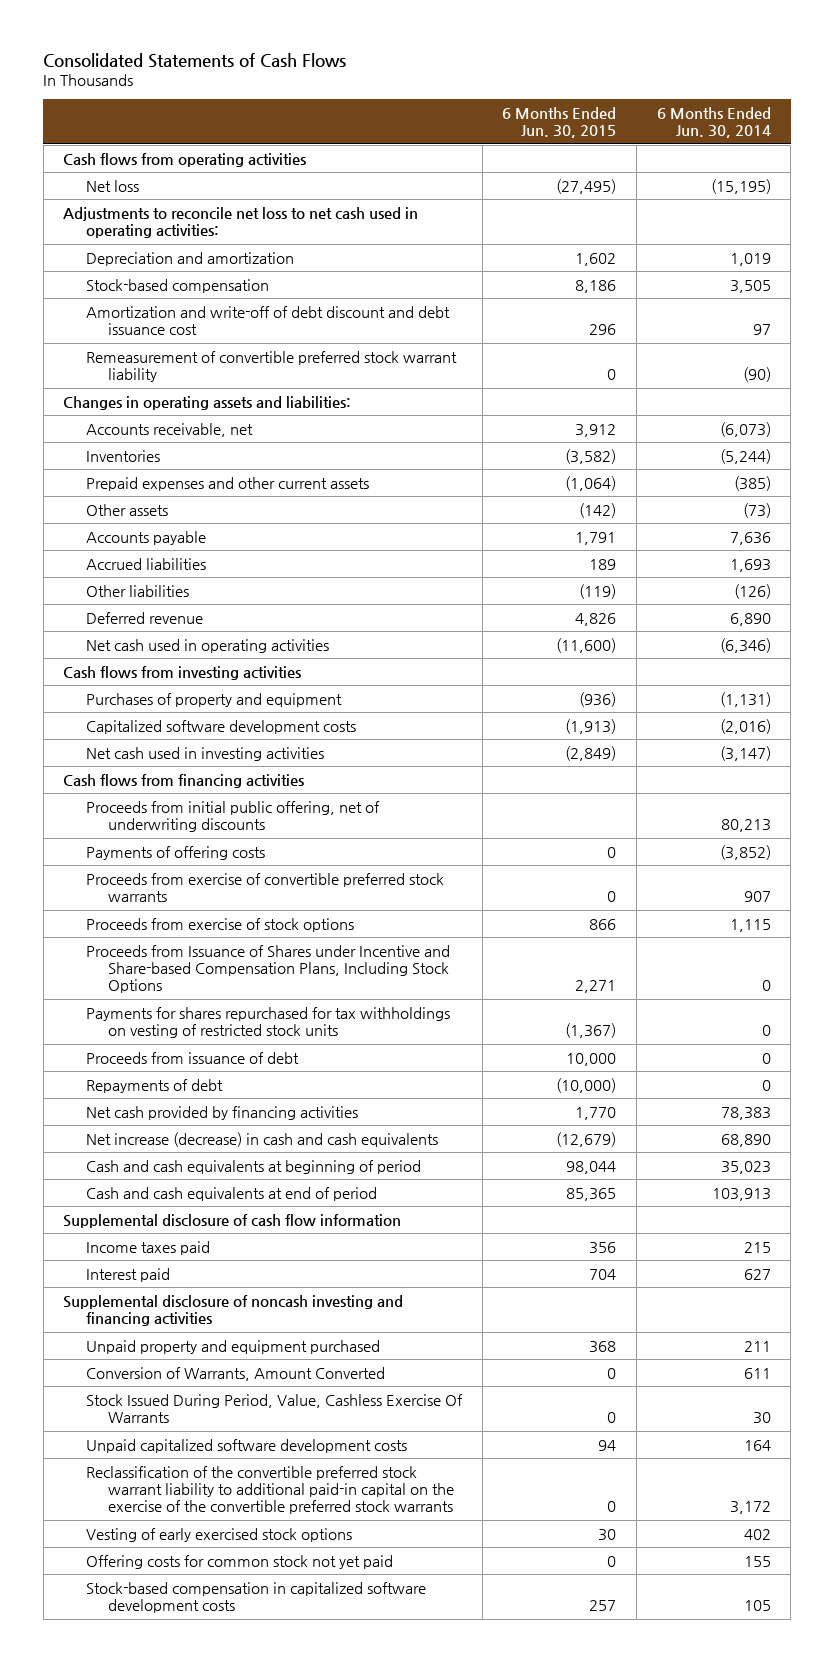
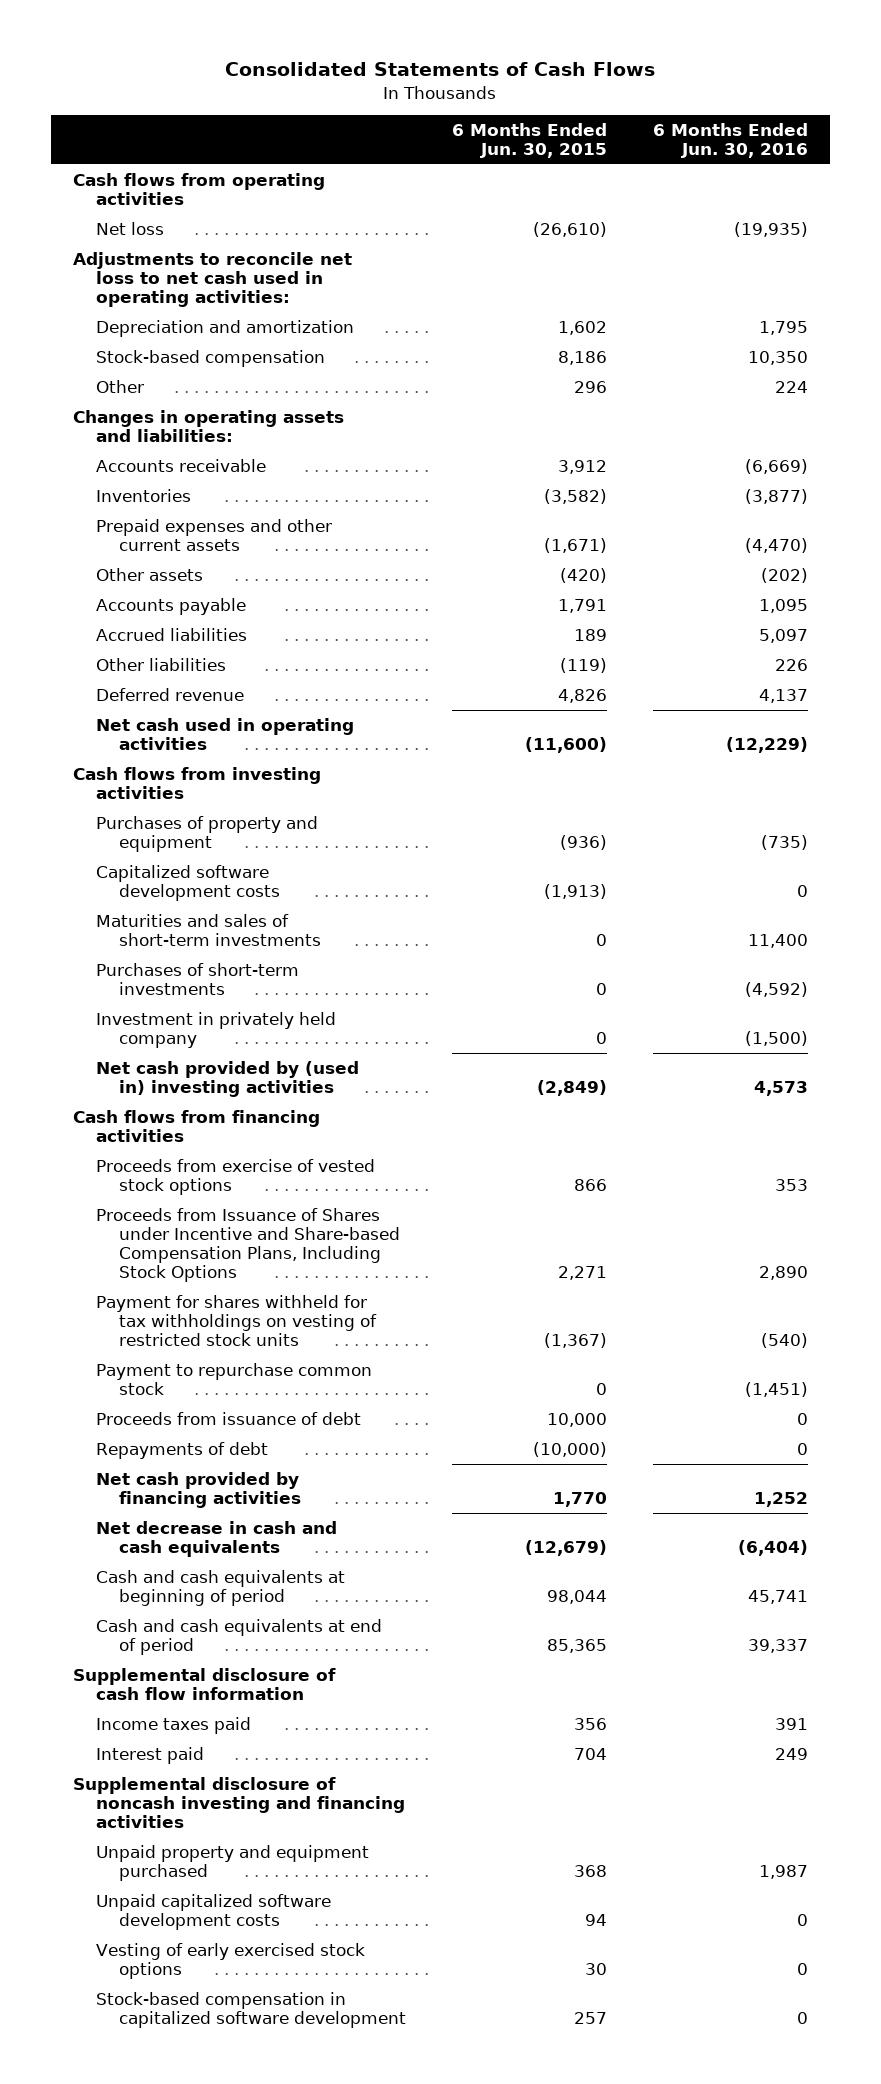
[656,107,771,139] 6 Months Ended Jun. 30, 2014 -> none
none -> [652,122,808,159] 6 Months Ended Jun. 30, 2016
[556,178,617,194] (27,495) -> [532,221,607,237] (26,610)
[85,350,457,382] Remeasurement of convertible preferred stock warrant liability -> none
[85,305,450,335] Amortization and write-off of debt discount and debt issuance cost -> [96,379,145,393] Other
[85,422,253,437] Accounts receivable, net -> [96,458,267,472] Accounts receivable
[565,475,617,491] (1,064) -> [543,538,607,554] (1,671)
[579,502,617,518] (142) -> [559,567,607,583] (420)
none -> [96,913,322,947] Maturities and sales of short-term investments
none -> [96,962,300,996] Purchases of short-term investments
none -> [96,1011,337,1049] Investment in privately held company
[85,746,324,761] Net cash used in investing activities -> [96,1060,360,1098] Net cash provided by (used in) investing activities
[85,800,380,832] Proceeds from initial public offering, net of underwriting discounts -> none
[85,845,265,860] Payments of offering costs -> none
[85,872,444,902] Proceeds from exercise of convertible preferred stock warrants -> none
[85,917,354,932] Proceeds from exercise of stock options -> [96,1158,376,1196] Proceeds from exercise of vested stock options
[85,1006,450,1038] Payments for shares repurchased for tax withholdings on vesting of restricted stock units -> [96,1294,378,1347] Payment for shares withheld for tax withholdings on vesting of restricted stock units
none -> [96,1362,373,1396] Payment to repurchase common stock
[85,1131,438,1147] Net increase (decrease) in cash and cash equivalents -> [96,1520,338,1558] Net decrease in cash and cash equivalents
[85,1366,385,1381] Conversion of Warrants, Amount Converted -> none
[85,1393,463,1423] Stock Issued During Period, Value, Cashless Exercise Of Warrants -> none
[85,1465,455,1515] Reclassification of the convertible preferred stock warrant liability to additional paid-in capital on the exercise of the convertible preferred stock warrants -> none
[85,1554,393,1569] Offering costs for common stock not yet paid -> none
[85,1581,426,1613] Stock-based compensation in capitalized software development costs -> [96,1991,407,2029] Stock-based compensation in capitalized software development

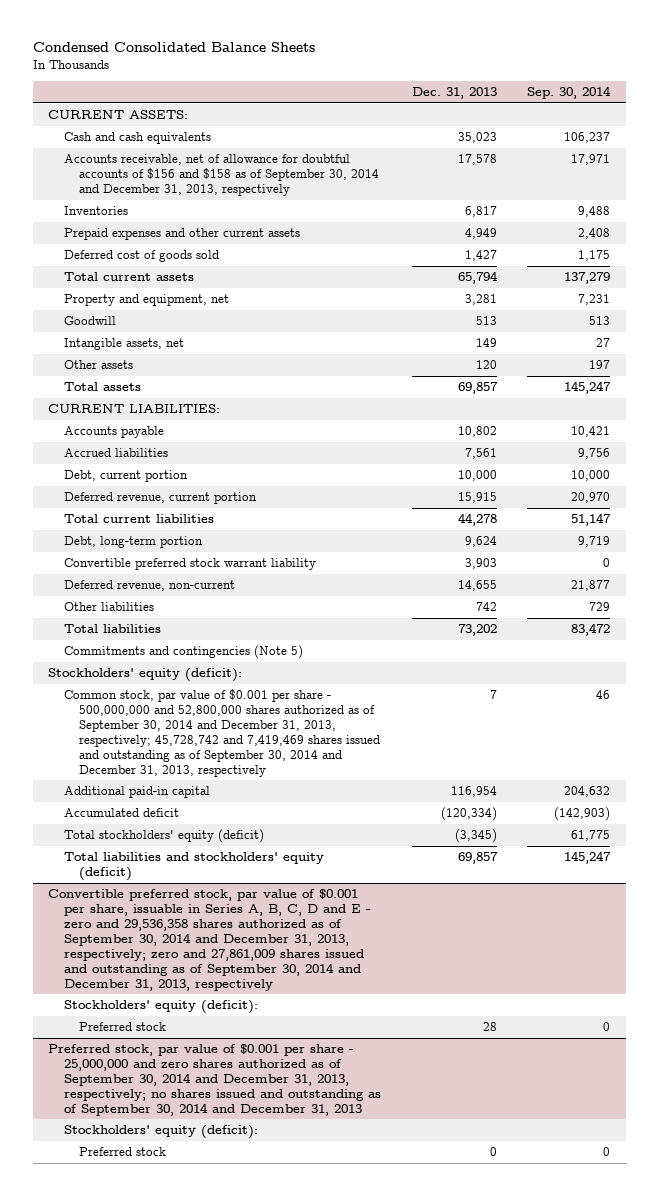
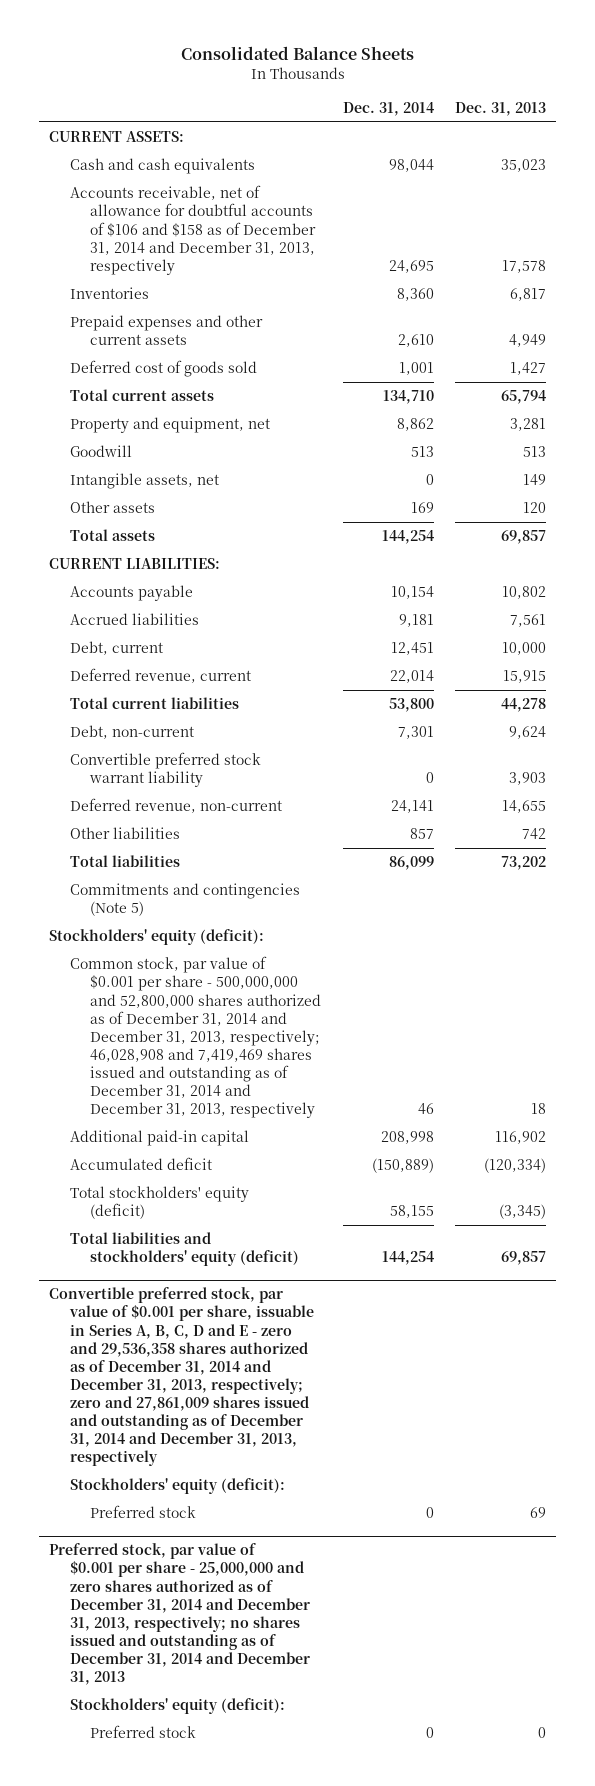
[32,41,315,52] Condensed Consolidated Balance Sheets -> [180,46,414,61] Consolidated Balance Sheets
[527,86,612,100] Sep. 30, 2014 -> none
none -> [342,101,434,116] Dec. 31, 2014
[63,154,380,196] Accounts receivable, net of allowance for doubtful accounts of $156 and $158 as of September 30, 2014 and December 31, 2013, respectively -> [69,185,317,275] Accounts receivable, net of allowance for doubtful accounts of $106 and $158 as of December 31, 2014 and December 31, 2013, respectively
[63,470,188,483] Debt, current portion -> [69,641,163,656] Debt, current
[63,492,257,505] Deferred revenue, current portion -> [69,668,251,684] Deferred revenue, current
[63,536,203,549] Debt, long-term portion -> [69,725,194,740] Debt, non-current
[63,689,381,777] Common stock, par value of $0.001 per share - 500,000,000 and 52,800,000 shares authorized as of September 30, 2014 and December 31, 2013, respectively; 45,728,742 and 7,419,469 shares issued and outstanding as of September 30, 2014 and December 31, 2013, respectively -> [69,956,322,1119] Common stock, par value of $0.001 per share - 500,000,000 and 52,800,000 shares authorized as of December 31, 2014 and December 31, 2013, respectively; 46,028,908 and 7,419,469 shares issued and outstanding as of December 31, 2014 and December 31, 2013, respectively
[489,690,497,700] 7 -> [530,1103,546,1115] 18
[450,786,497,798] 116,954 -> [494,1131,546,1145] 116,902
[48,889,371,991] Convertible preferred stock, par value of $0.001 per share, issuable in Series A, B, C, D and E - zero and 29,536,358 shares authorized as of September 30, 2014 and December 31, 2013, respectively; zero and 27,861,009 shares issued and outstanding as of September 30, 2014 and December 31, 2013, respectively -> [49,1287,314,1467] Convertible preferred stock, par value of $0.001 per share, issuable in Series A, B, C, D and E - zero and 29,536,358 shares authorized as of December 31, 2014 and December 31, 2013, respectively; zero and 27,861,009 shares issued and outstanding as of December 31, 2014 and December 31, 2013, respectively
[482,1022,497,1032] 28 -> [529,1507,546,1519] 69
[48,1044,381,1116] Preferred stock, par value of $0.001 per share - 25,000,000 and zero shares authorized as of September 30, 2014 and December 31, 2013, respectively; no shares issued and outstanding as of September 30, 2014 and December 31, 2013 -> [49,1543,310,1686] Preferred stock, par value of $0.001 per share - 25,000,000 and zero shares authorized as of December 31, 2014 and December 31, 2013, respectively; no shares issued and outstanding as of December 31, 2014 and December 31, 2013

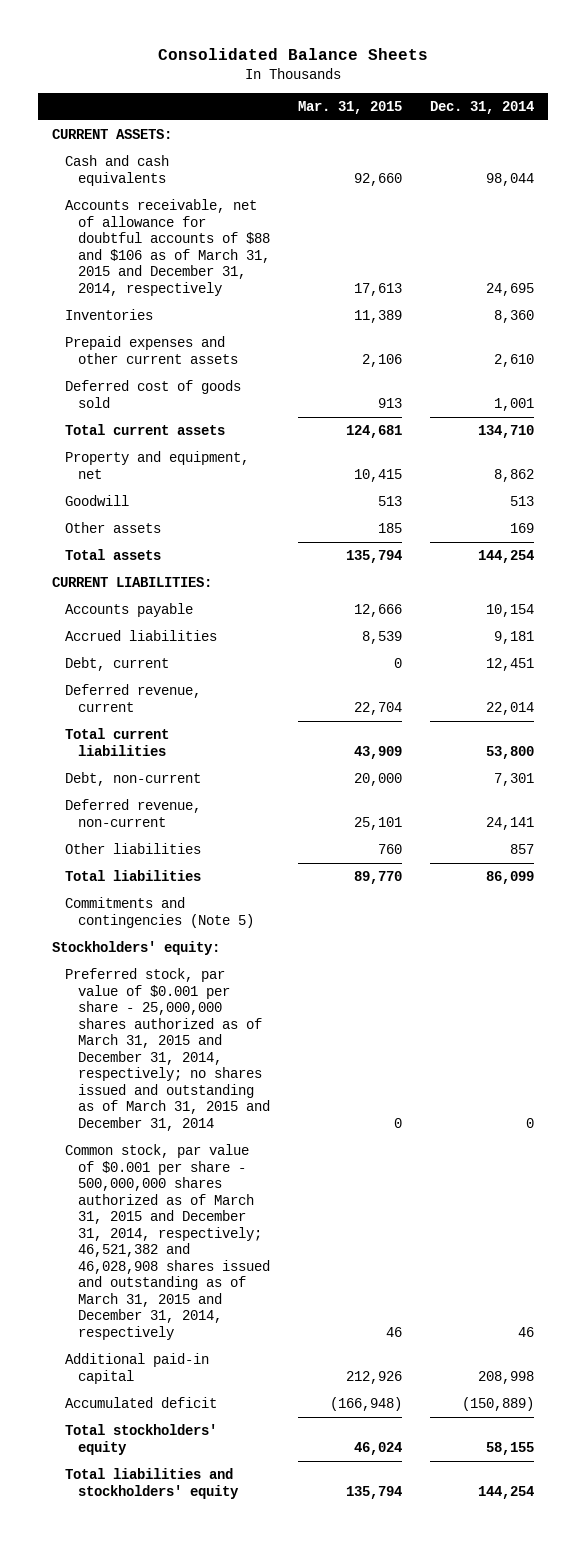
[454,101,546,116] Dec. 31, 2013 -> none
none -> [297,100,402,114] Mar. 31, 2015
[69,185,317,275] Accounts receivable, net of allowance for doubtful accounts of $106 and $158 as of December 31, 2014 and December 31, 2013, respectively -> [64,199,270,296] Accounts receivable, net of allowance for doubtful accounts of $88 and $106 as of March 31, 2015 and December 31, 2014, respectively
[69,473,219,490] Intangible assets, net -> none
[69,752,261,788] Convertible preferred stock warrant liability -> none
[49,929,265,946] Stockholders' equity (deficit): -> [51,941,220,956] Stockholders' equity:
none -> [64,968,270,1131] Preferred stock, par value of $0.001 per share - 25,000,000 shares authorized as of March 31, 2015 and December 31, 2014, respectively; no shares issued and outstanding as of March 31, 2015 and December 31, 2014
[69,956,322,1119] Common stock, par value of $0.001 per share - 500,000,000 and 52,800,000 shares authorized as of December 31, 2014 and December 31, 2013, respectively; 46,028,908 and 7,419,469 shares issued and outstanding as of December 31, 2014 and December 31, 2013, respectively -> [64,1144,270,1340] Common stock, par value of $0.001 per share - 500,000,000 shares authorized as of March 31, 2015 and December 31, 2014, respectively; 46,521,382 and 46,028,908 shares issued and outstanding as of March 31, 2015 and December 31, 2014, respectively
[49,1287,314,1467] Convertible preferred stock, par value of $0.001 per share, issuable in Series A, B, C, D and E - zero and 29,536,358 shares authorized as of December 31, 2014 and December 31, 2013, respectively; zero and 27,861,009 shares issued and outstanding as of December 31, 2014 and December 31, 2013, respectively -> none
[69,1478,285,1495] Stockholders' equity (deficit): -> none
[90,1505,197,1519] Preferred stock -> none
[49,1543,310,1686] Preferred stock, par value of $0.001 per share - 25,000,000 and zero shares authorized as of December 31, 2014 and December 31, 2013, respectively; no shares issued and outstanding as of December 31, 2014 and December 31, 2013 -> none
[69,1698,285,1715] Stockholders' equity (deficit): -> none
[90,1725,197,1739] Preferred stock -> none
[69,1186,249,1220] Total stockholders' equity (deficit) -> [64,1424,217,1455] Total stockholders' equity
[69,1232,300,1267] Total liabilities and stockholders' equity (deficit) -> [64,1468,239,1499] Total liabilities and stockholders' equity

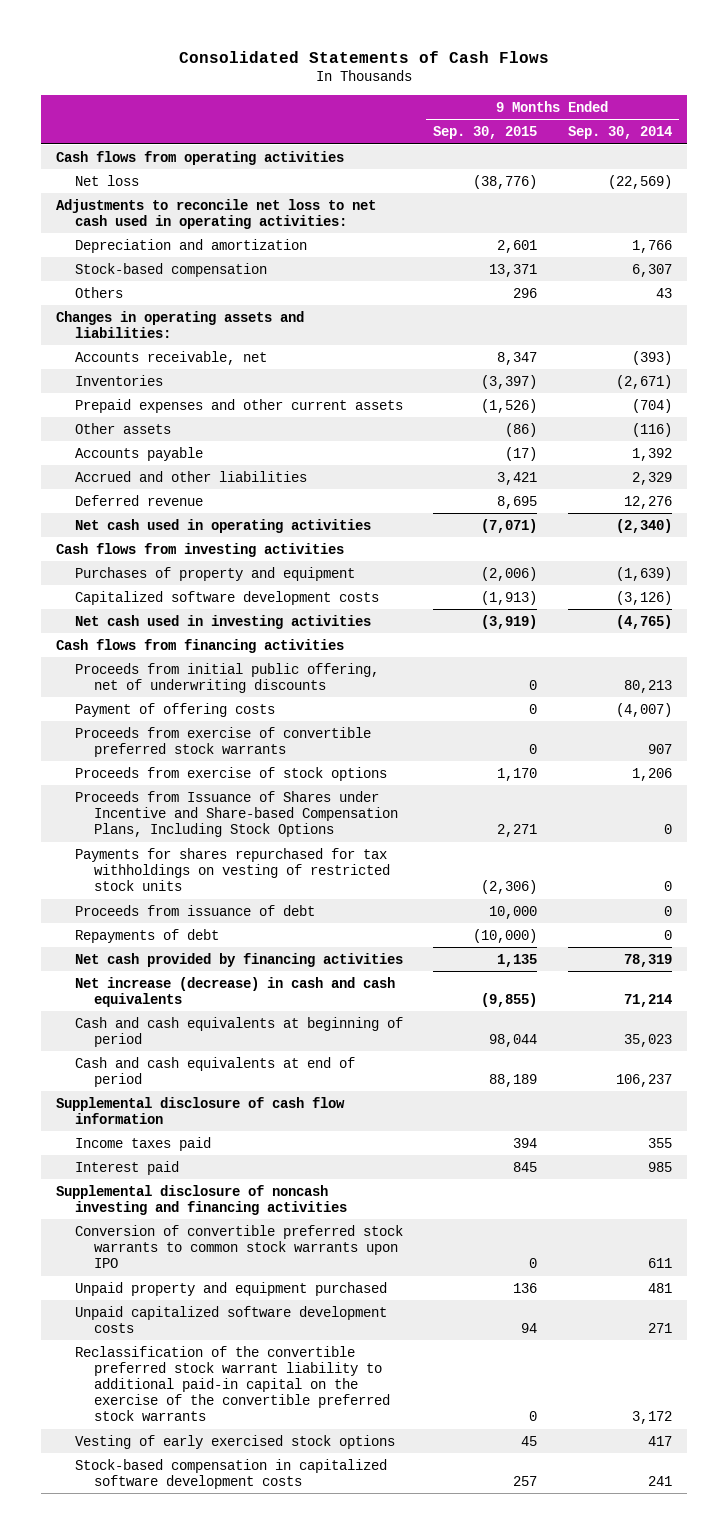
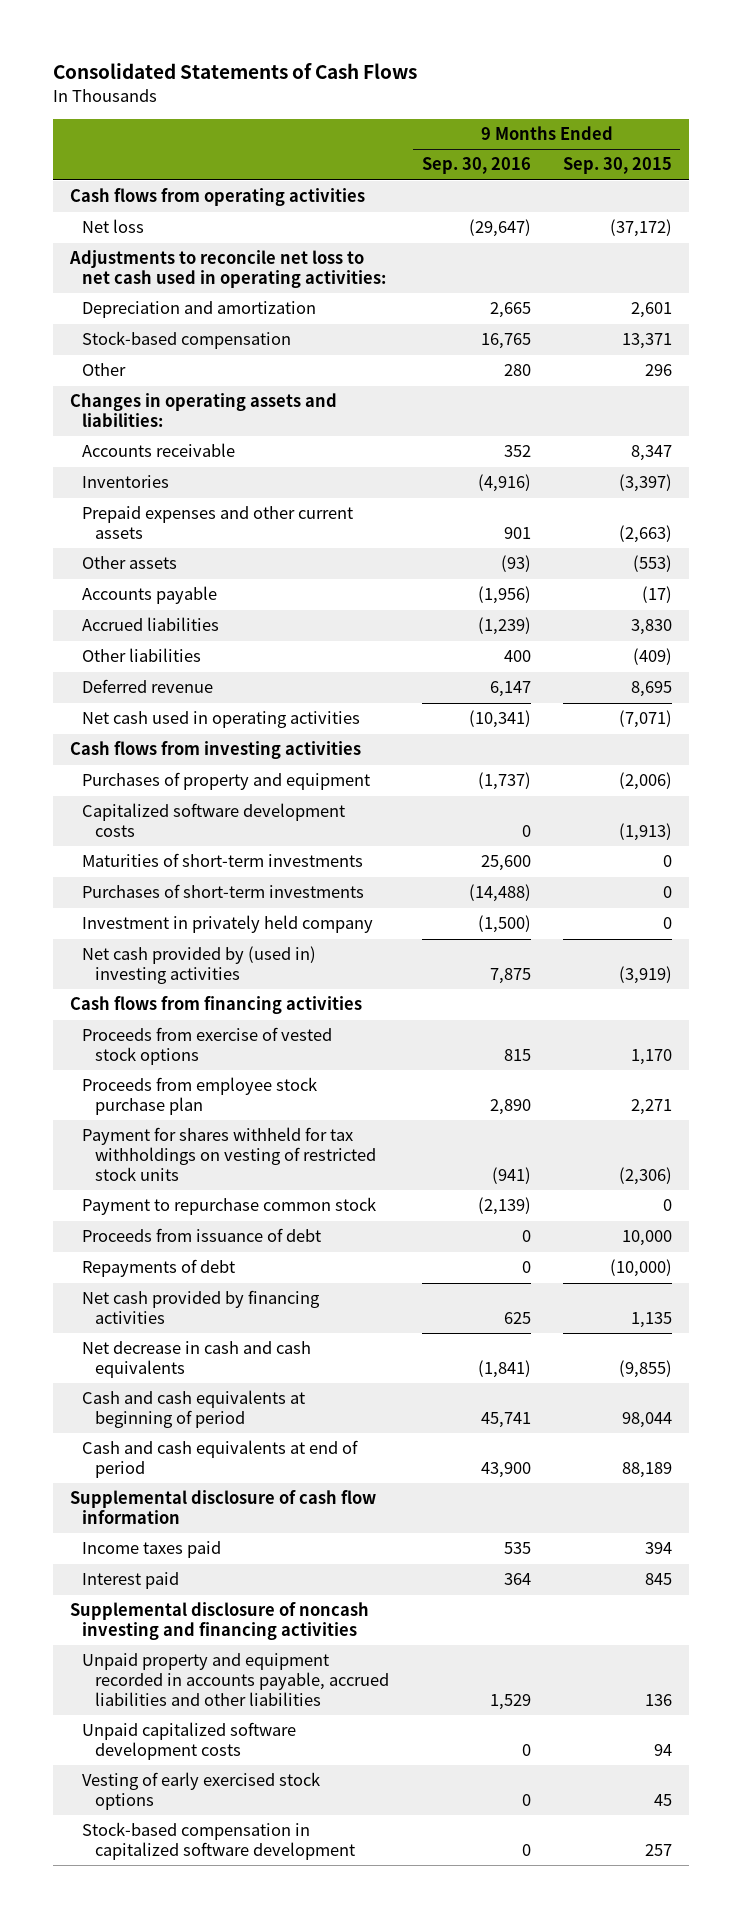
[567,126,672,140] Sep. 30, 2014 -> none
none -> [421,157,531,175] Sep. 30, 2016
[473,174,538,189] (38,776) -> [610,219,673,238] (37,172)
[75,286,124,298] Others -> [82,363,127,377] Other
[75,350,268,365] Accounts receivable, net -> [82,443,236,458] Accounts receivable
[481,398,538,413] (1,526) -> [619,525,673,544] (2,663)
[505,422,538,437] (86) -> [633,555,673,573] (553)
none -> [82,617,220,632] Accrued liabilities
[75,470,308,482] Accrued and other liabilities -> [82,648,202,663] Other liabilities
[497,471,538,485] 3,421 -> [633,648,673,666] (409)
none -> [82,853,364,868] Maturities of short-term investments
none -> [82,884,365,899] Purchases of short-term investments
none -> [82,915,374,934] Investment in privately held company
[75,614,372,629] Net cash used in investing activities -> [82,946,317,985] Net cash provided by (used in) investing activities
[75,662,380,693] Proceeds from initial public offering, net of underwriting discounts -> none
[75,702,276,717] Payment of offering costs -> none
[75,726,372,757] Proceeds from exercise of convertible preferred stock warrants -> none
[75,766,388,781] Proceeds from exercise of stock options -> [82,1027,333,1066] Proceeds from exercise of vested stock options
[75,790,399,837] Proceeds from Issuance of Shares under Incentive and Share-based Compensation Plans, Including Stock Options -> [82,1077,318,1116] Proceeds from employee stock purchase plan
[75,847,391,891] Payments for shares repurchased for tax withholdings on vesting of restricted stock units -> [82,1127,376,1181] Payment for shares withheld for tax withholdings on vesting of restricted stock units
none -> [82,1197,377,1216] Payment to repurchase common stock
[75,976,396,1007] Net increase (decrease) in cash and cash equivalents -> [82,1341,312,1379] Net decrease in cash and cash equivalents
[75,1224,404,1268] Conversion of convertible preferred stock warrants to common stock warrants upon IPO -> none
[75,1281,388,1296] Unpaid property and equipment purchased -> [82,1653,389,1706] Unpaid property and equipment recorded in accounts payable, accrued liabilities and other liabilities
[75,1345,391,1422] Reclassification of the convertible preferred stock warrant liability to additional paid-in capital on the exercise of the convertible preferred stock warrants -> none
[75,1458,388,1489] Stock-based compensation in capitalized software development costs -> [82,1822,355,1861] Stock-based compensation in capitalized software development

